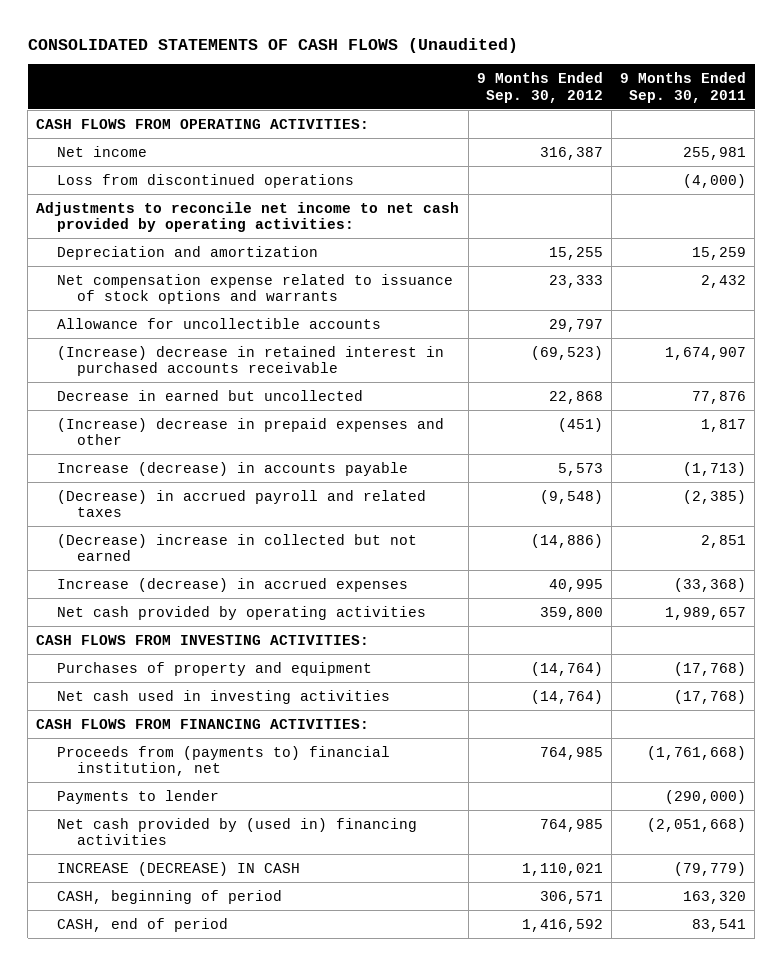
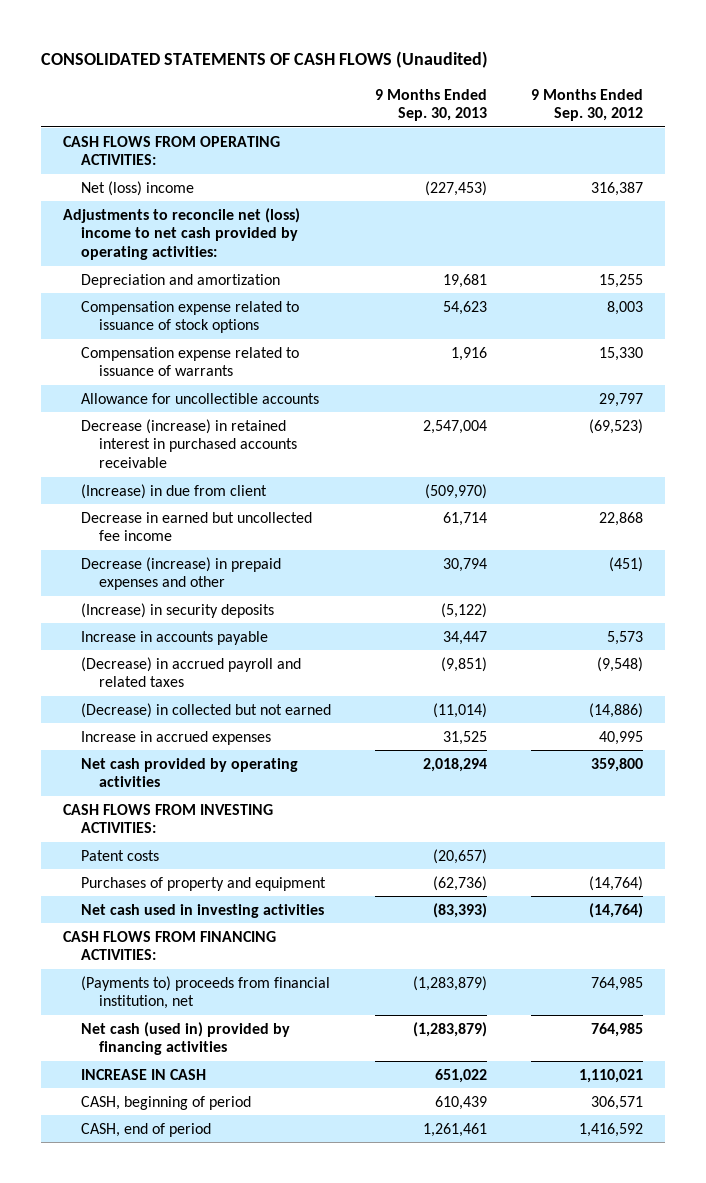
[620,71,747,103] 9 Months Ended Sep. 30, 2011 -> none
none -> [374,88,487,122] 9 Months Ended Sep. 30, 2013
[56,173,354,188] Loss from discontinued operations -> none
[56,145,147,157] Net income -> [81,180,195,196] Net (loss) income
[36,201,460,233] Adjustments to reconcile net income to net cash provided by operating activities: -> [62,207,300,261] Adjustments to reconcile net (loss) income to net cash provided by operating activities:
[56,273,453,305] Net compensation expense related to issuance of stock options and warrants -> [81,300,300,334] Compensation expense related to issuance of stock options
[548,274,603,288] 23,333 -> [606,300,643,315] 8,003
none -> [81,346,300,377] Compensation expense related to issuance of warrants
[56,345,444,377] (Increase) decrease in retained interest in purchased accounts receivable -> [81,418,298,469] Decrease (increase) in retained interest in purchased accounts receivable
none -> [81,483,268,499] (Increase) in due from client
[56,389,363,401] Decrease in earned but uncollected -> [81,511,313,542] Decrease in earned but uncollected fee income
[56,417,444,446] (Increase) decrease in prepaid expenses and other -> [81,556,282,591] Decrease (increase) in prepaid expenses and other
none -> [81,602,275,618] (Increase) in security deposits
[56,461,408,476] Increase (decrease) in accounts payable -> [81,630,269,645] Increase in accounts payable
[56,533,417,562] (Decrease) increase in collected but not earned -> [81,702,332,718] (Decrease) in collected but not earned
[56,577,408,592] Increase (decrease) in accrued expenses -> [81,730,272,745] Increase in accrued expenses
none -> [81,849,160,861] Patent costs
[56,789,219,804] Payments to lender -> none
[56,745,390,777] Proceeds from (payments to) financial institution, net -> [81,975,331,1010] (Payments to) proceeds from financial institution, net
[56,817,417,846] Net cash provided by (used in) financing activities -> [81,1021,291,1056] Net cash (used in) provided by financing activities
[56,861,300,876] INCREASE (DECREASE) IN CASH -> [81,1068,207,1080] INCREASE IN CASH

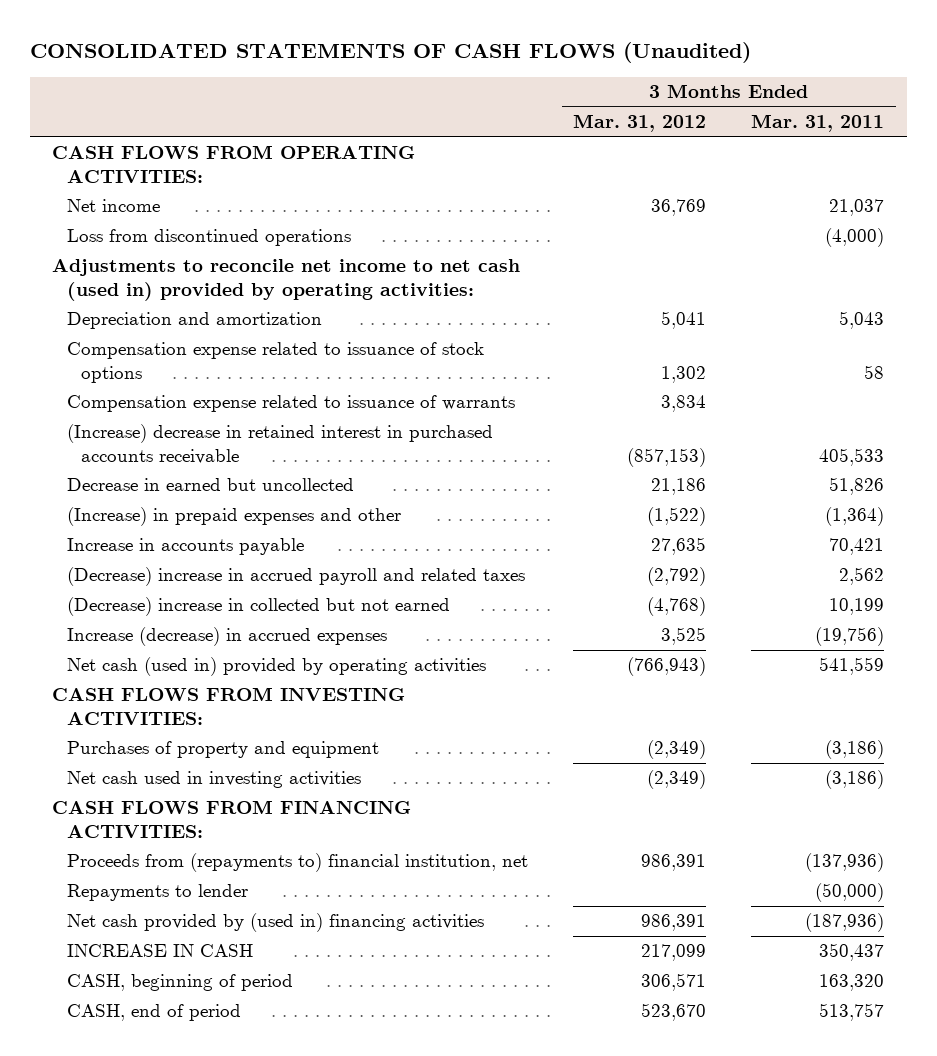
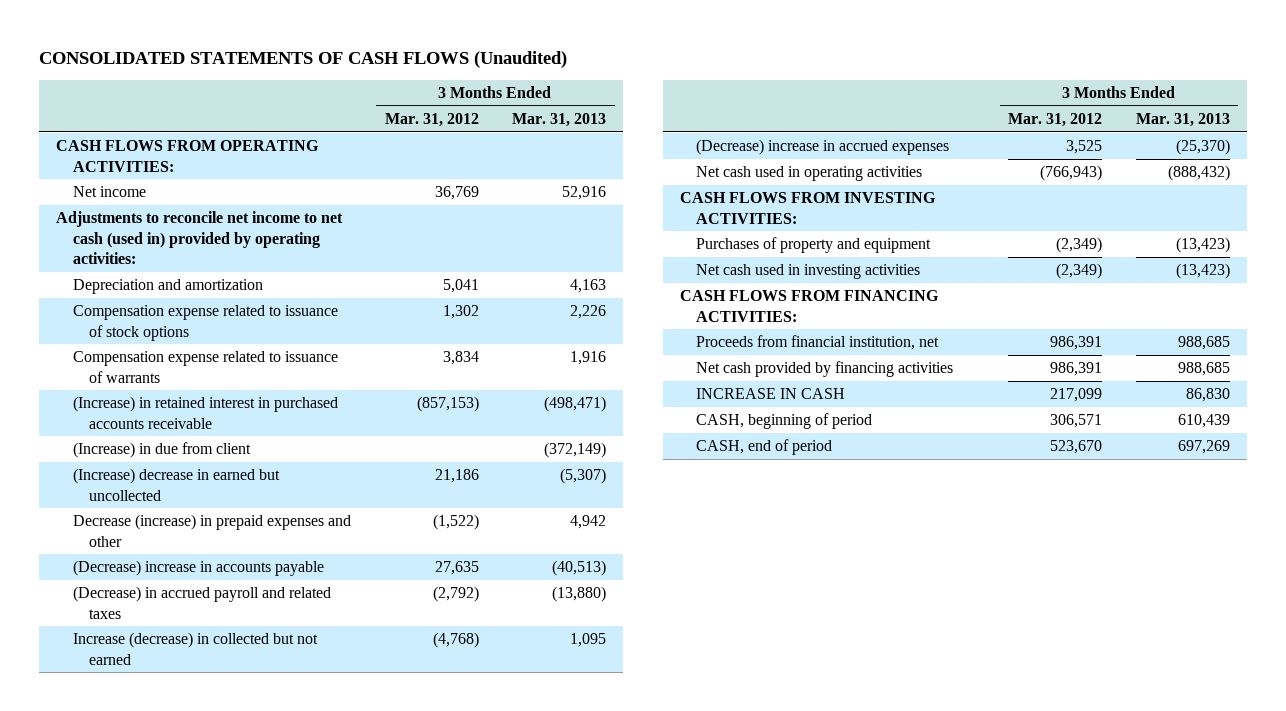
[751,114,885,133] Mar. 31, 2011 -> none
none -> [512,112,607,127] Mar. 31, 2013
[66,229,351,247] Loss from discontinued operations -> none
[66,424,493,464] (Increase) decrease in retained interest in purchased accounts receivable -> [72,396,338,429] (Increase) in retained interest in purchased accounts receivable
none -> [72,442,251,459] (Increase) in due from client
[66,478,354,492] Decrease in earned but uncollected -> [72,468,280,501] (Increase) decrease in earned but uncollected
[66,507,401,527] (Increase) in prepaid expenses and other -> [72,514,351,547] Decrease (increase) in prepaid expenses and other
[66,538,304,556] Increase in accounts payable -> [72,560,324,577] (Decrease) increase in accounts payable
[66,567,525,587] (Decrease) increase in accrued payroll and related taxes -> [72,586,331,619] (Decrease) in accrued payroll and related taxes
[66,597,450,617] (Decrease) increase in collected but not earned -> [72,632,318,665] Increase (decrease) in collected but not earned
[66,627,387,647] Increase (decrease) in accrued expenses -> [696,139,950,156] (Decrease) increase in accrued expenses
[66,657,486,677] Net cash (used in) provided by operating activities -> [696,166,923,182] Net cash used in operating activities
[66,884,248,902] Repayments to lender -> none
[66,853,528,873] Proceeds from (repayments to) financial institution, net -> [696,335,940,351] Proceeds from financial institution, net
[66,913,484,933] Net cash provided by (used in) financing activities -> [696,361,954,378] Net cash provided by financing activities

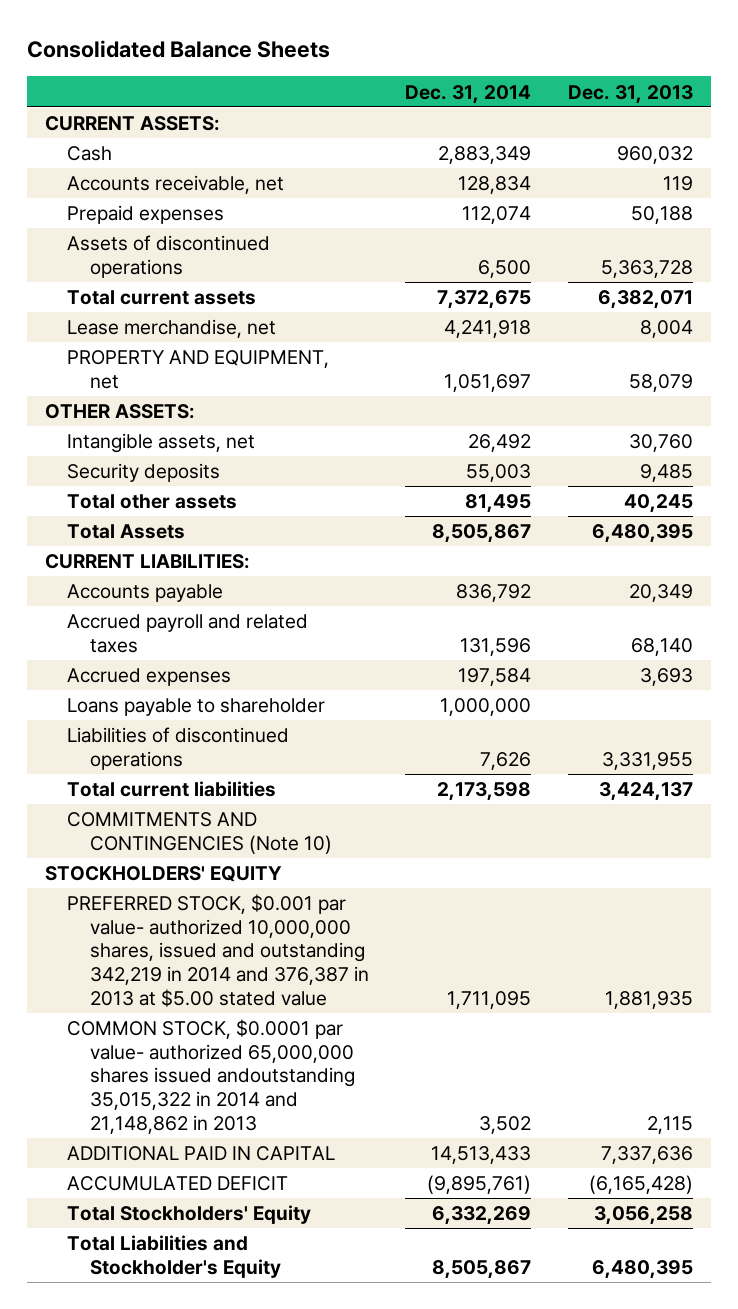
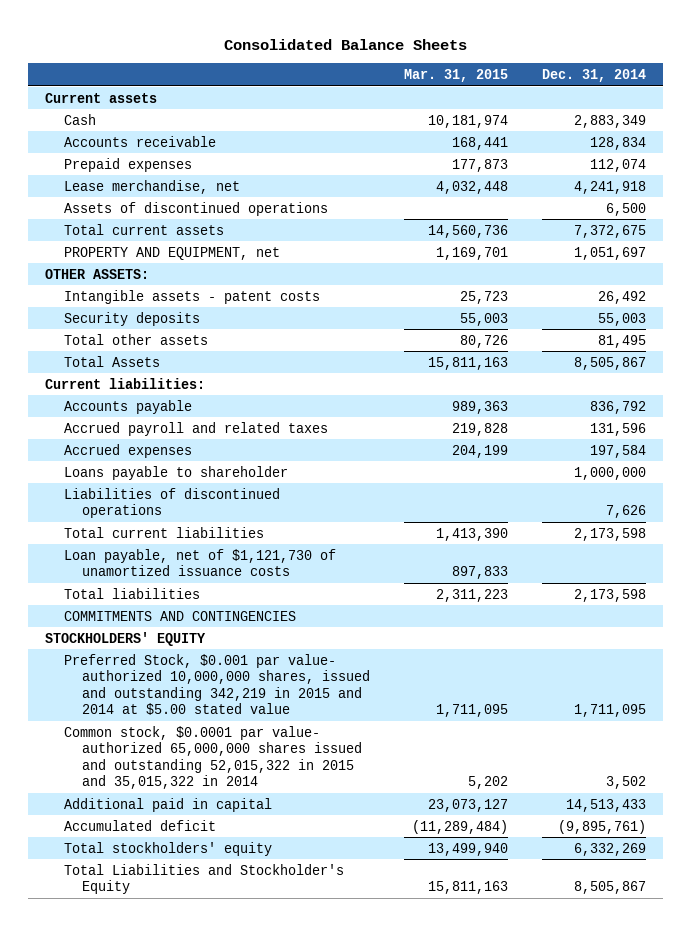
[567,84,693,104] Dec. 31, 2013 -> none
none -> [403,68,508,82] Mar. 31, 2015
[45,116,221,132] CURRENT ASSETS: -> [45,92,158,103] Current assets
[67,175,285,195] Accounts receivable, net -> [63,135,216,147] Accounts receivable
[67,319,277,339] Lease merchandise, net -> [63,179,240,194] Lease merchandise, net
[67,433,256,454] Intangible assets, net -> [63,289,320,304] Intangible assets - patent costs
[45,554,251,570] CURRENT LIABILITIES: -> [45,377,206,389] Current liabilities:
none -> [63,548,336,577] Loan payable, net of $1,121,730 of unamortized issuance costs
none -> [63,587,200,599] Total liabilities
[67,812,332,854] COMMITMENTS AND CONTINGENCIES (Note 10) -> [63,610,296,621] COMMITMENTS AND CONTINGENCIES
[67,894,369,1007] PREFERRED STOCK, $0.001 par value- authorized 10,000,000 shares, issued and outstanding 342,219 in 2014 and 376,387 in 2013 at $5.00 stated value -> [63,653,370,716] Preferred Stock, $0.001 par value- authorized 10,000,000 shares, issued and outstanding 342,219 in 2015 and 2014 at $5.00 stated value
[67,1019,355,1134] COMMON STOCK, $0.0001 par value- authorized 65,000,000 shares issued andoutstanding 35,015,322 in 2014 and 21,148,862 in 2013 -> [63,725,362,790] Common stock, $0.0001 par value- authorized 65,000,000 shares issued and outstanding 52,015,322 in 2015 and 35,015,322 in 2014
[67,1146,336,1162] ADDITIONAL PAID IN CAPITAL -> [63,797,272,812] Additional paid in capital
[67,1176,289,1192] ACCUMULATED DEFICIT -> [63,819,216,831] Accumulated deficit
[67,1205,312,1225] Total Stockholders' Equity -> [63,841,272,856] Total stockholders' equity

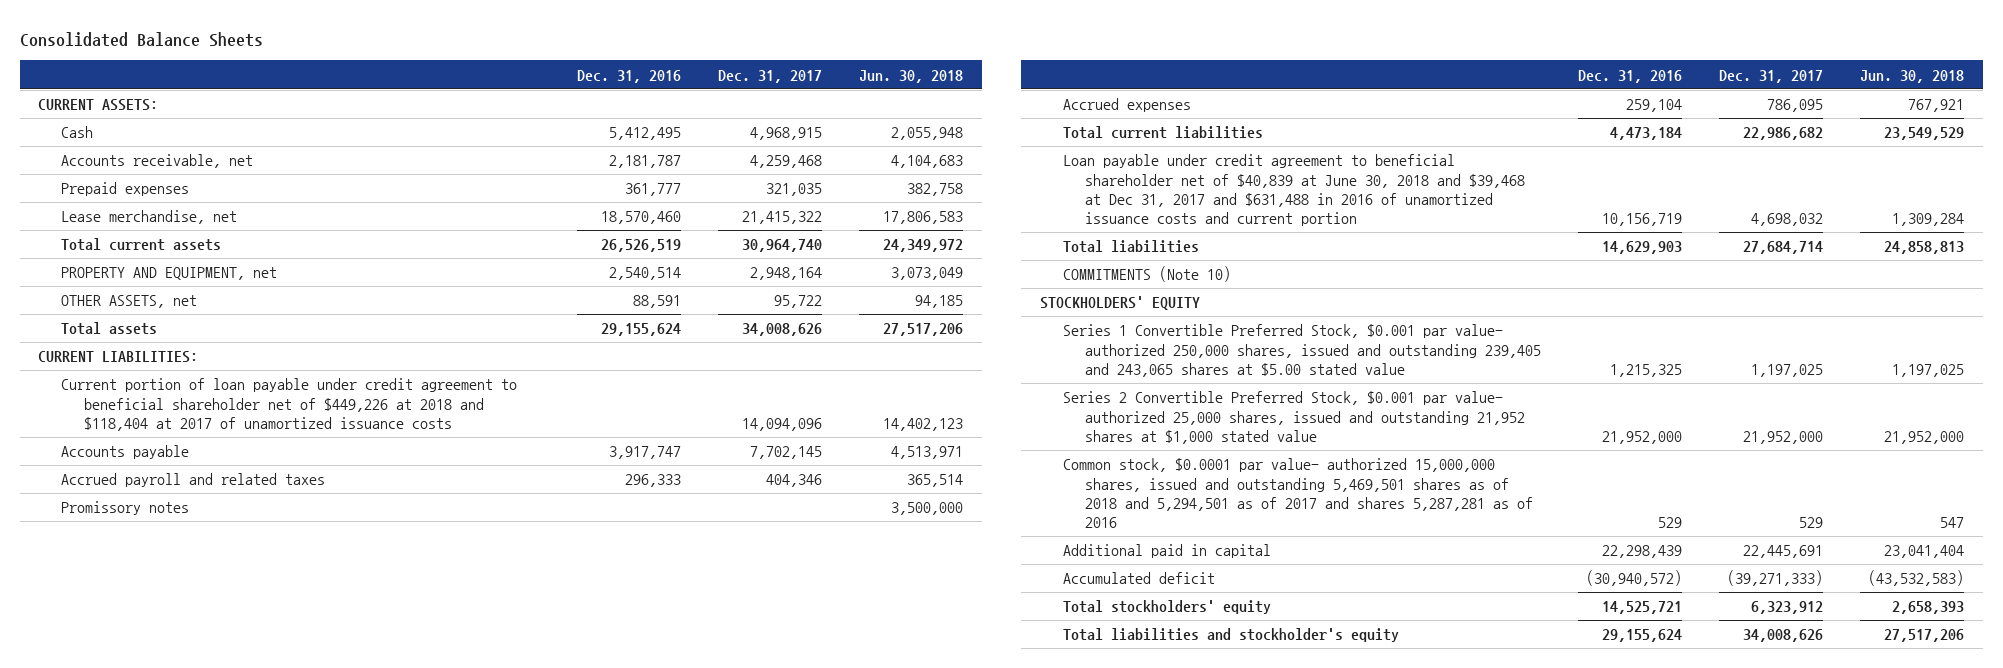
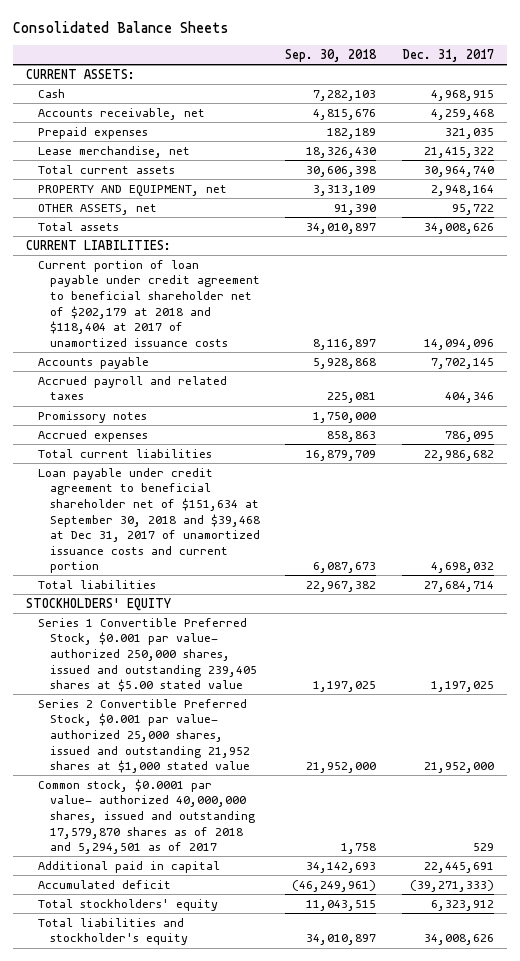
[576,69,681,83] Dec. 31, 2016 -> none
[859,69,964,83] Jun. 30, 2018 -> none
none -> [285,49,378,63] Sep. 30, 2018
[61,378,518,431] Current portion of loan payable under credit agreement to beneficial shareholder net of $449,226 at 2018 and $118,404 at 2017 of unamortized issuance costs -> [37,259,260,347] Current portion of loan payable under credit agreement to beneficial shareholder net of $202,179 at 2018 and $118,404 at 2017 of unamortized issuance costs
[1062,154,1526,227] Loan payable under credit agreement to beneficial shareholder net of $40,839 at June 30, 2018 and $39,468 at Dec 31, 2017 and $631,488 in 2016 of unamortized issuance costs and current portion -> [37,467,260,574] Loan payable under credit agreement to beneficial shareholder net of $151,634 at September 30, 2018 and $39,468 at Dec 31, 2017 of unamortized issuance costs and current portion
[1062,266,1231,283] COMMITMENTS (Note 10) -> none
[1062,324,1542,377] Series 1 Convertible Preferred Stock, $0.001 par value- authorized 250,000 shares, issued and outstanding 239,405 and 243,065 shares at $5.00 stated value -> [37,617,257,693] Series 1 Convertible Preferred Stock, $0.001 par value- authorized 250,000 shares, issued and outstanding 239,405 shares at $5.00 stated value
[1062,458,1534,529] Common stock, $0.0001 par value- authorized 15,000,000 shares, issued and outstanding 5,469,501 shares as of 2018 and 5,294,501 as of 2017 and shares 5,287,281 as of 2016 -> [37,778,255,855] Common stock, $0.0001 par value- authorized 40,000,000 shares, issued and outstanding 17,579,870 shares as of 2018 and 5,294,501 as of 2017

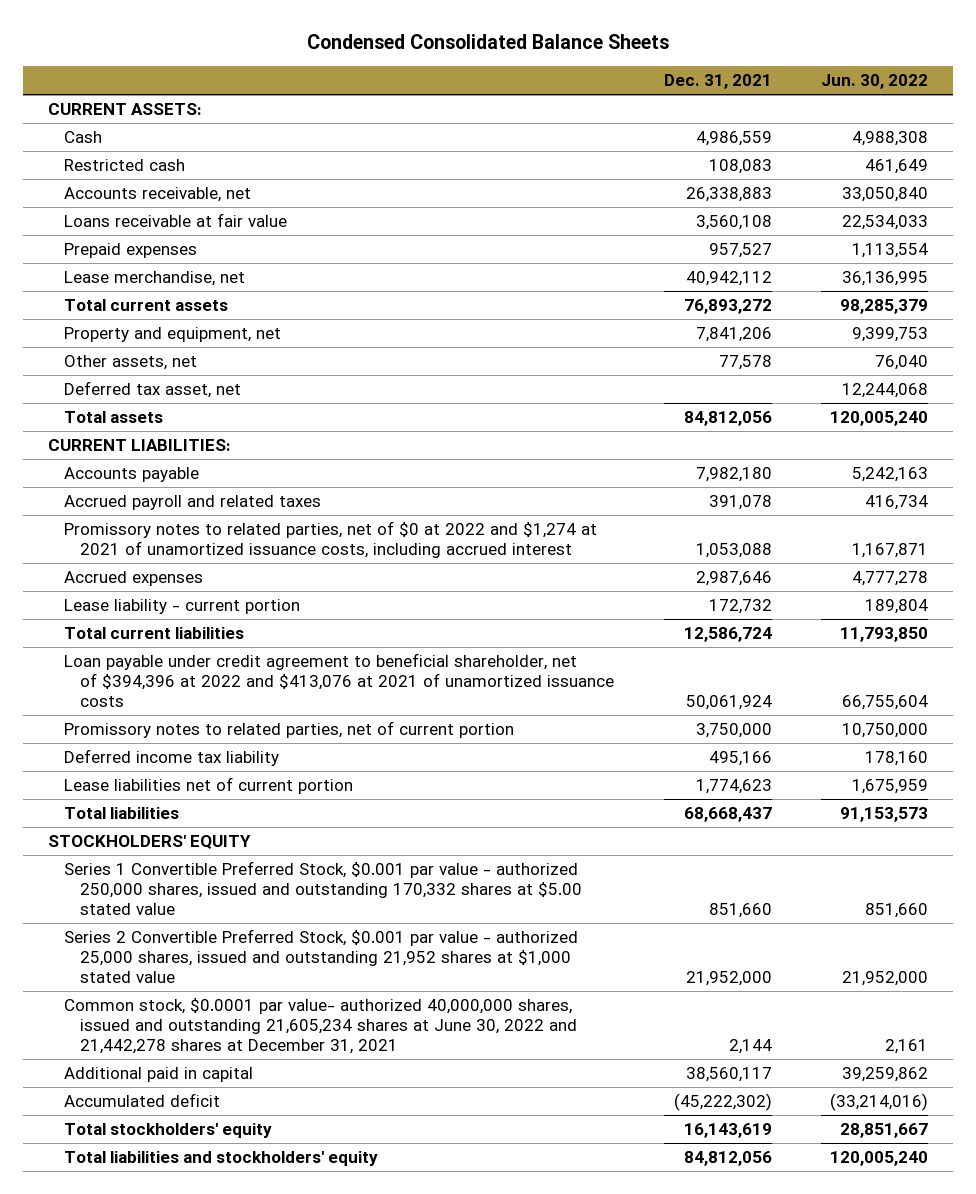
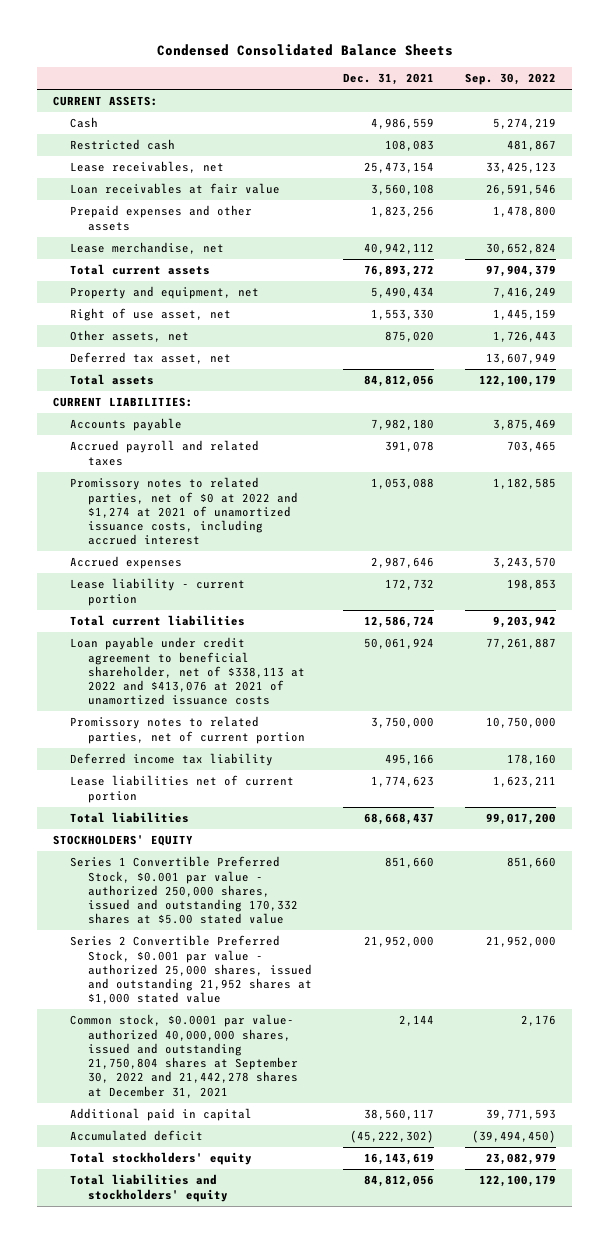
[821,74,929,90] Jun. 30, 2022 -> none
none -> [465,73,557,86] Sep. 30, 2022
[63,187,251,203] Accounts receivable, net -> [70,161,225,174] Lease receivables, net
[685,187,772,203] 26,338,883 -> [364,162,435,174] 25,473,154
[63,213,287,228] Loans receivable at fair value -> [70,183,281,195] Loan receivables at fair value
[63,243,197,259] Prepaid expenses -> [70,205,253,231] Prepaid expenses and other assets
[708,243,772,259] 957,527 -> [371,206,435,218] 1,823,256
[695,327,772,343] 7,841,206 -> [371,287,435,299] 5,490,434
none -> [70,308,232,322] Right of use asset, net
[718,355,772,371] 77,578 -> [385,331,435,343] 875,020
[63,653,615,708] Loan payable under credit agreement to beneficial shareholder, net of $394,396 at 2022 and $413,076 at 2021 of unamortized issuance costs -> [70,637,306,706] Loan payable under credit agreement to beneficial shareholder, net of $338,113 at 2022 and $413,076 at 2021 of unamortized issuance costs
[63,998,578,1055] Common stock, $0.0001 par value- authorized 40,000,000 shares, issued and outstanding 21,605,234 shares at June 30, 2022 and 21,442,278 shares at December 31, 2021 -> [70,1014,299,1098] Common stock, $0.0001 par value- authorized 40,000,000 shares, issued and outstanding 21,750,804 shares at September 30, 2022 and 21,442,278 shares at December 31, 2021

